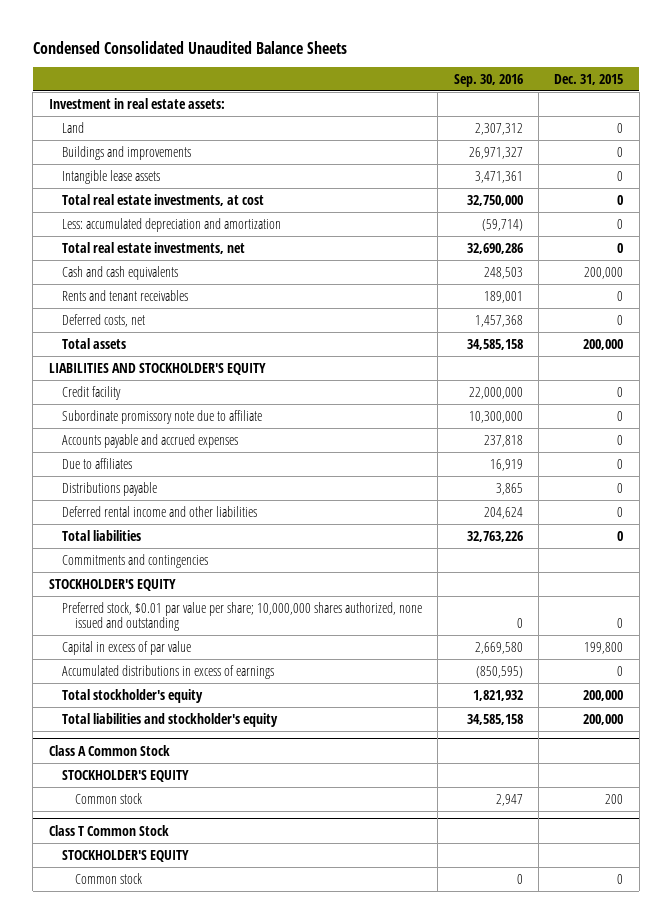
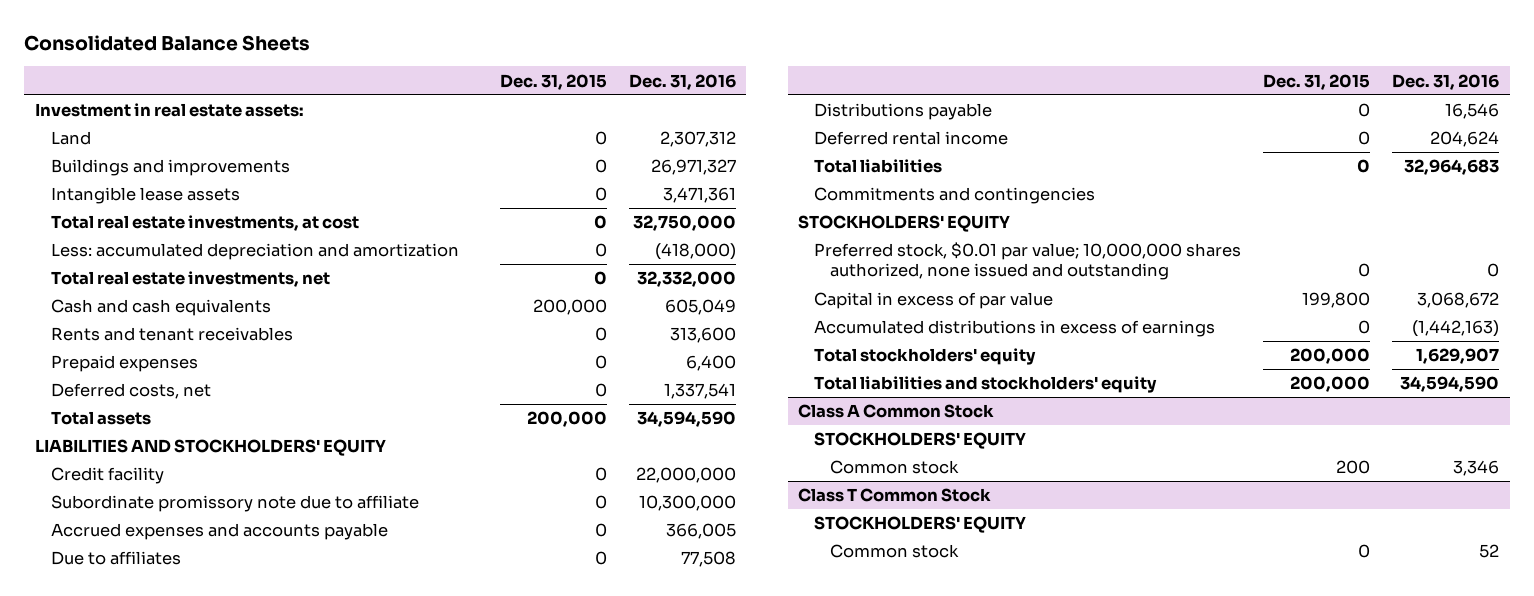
[32,40,347,54] Condensed Consolidated Unaudited Balance Sheets -> [24,34,311,51] Consolidated Balance Sheets
[453,73,523,87] Sep. 30, 2016 -> none
none -> [628,73,736,90] Dec. 31, 2016
none -> [50,355,198,373] Prepaid expenses
[48,362,266,375] LIABILITIES AND STOCKHOLDER'S EQUITY -> [35,439,387,457] LIABILITIES AND STOCKHOLDERS' EQUITY
[62,433,239,448] Accounts payable and accrued expenses -> [50,523,388,541] Accrued expenses and accounts payable
[62,505,258,517] Deferred rental income and other liabilities -> [814,131,1009,146] Deferred rental income
[48,578,176,591] STOCKHOLDER'S EQUITY -> [798,215,1011,233] STOCKHOLDERS' EQUITY
[62,601,423,632] Preferred stock, $0.01 par value per share; 10,000,000 shares authorized, none issued and outstanding -> [814,242,1242,281] Preferred stock, $0.01 par value; 10,000,000 shares authorized, none issued and outstanding
[62,688,204,703] Total stockholder's equity -> [814,348,1037,366] Total stockholders' equity
[62,712,279,727] Total liabilities and stockholder's equity -> [814,376,1158,394] Total liabilities and stockholders' equity
[62,769,190,782] STOCKHOLDER'S EQUITY -> [814,432,1027,450] STOCKHOLDERS' EQUITY
[62,849,190,862] STOCKHOLDER'S EQUITY -> [814,516,1027,534] STOCKHOLDERS' EQUITY

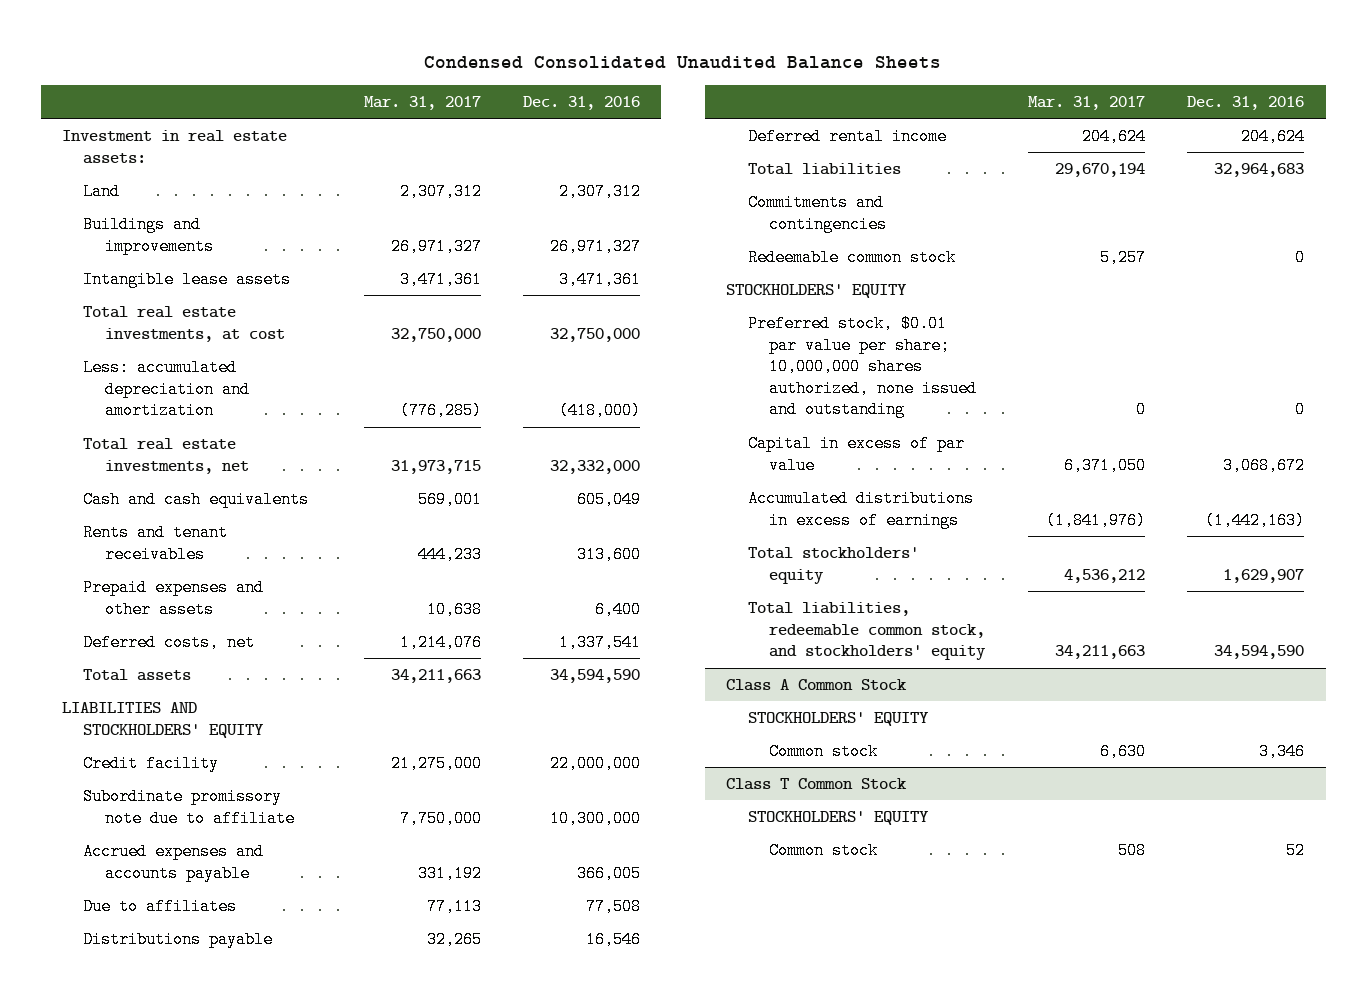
[24,34,311,51] Consolidated Balance Sheets -> [424,55,942,69] Condensed Consolidated Unaudited Balance Sheets
[499,73,607,90] Dec. 31, 2015 -> none
none -> [363,96,481,111] Mar. 31, 2017
[50,355,198,373] Prepaid expenses -> [83,578,265,618] Prepaid expenses and other assets
none -> [747,248,956,266] Redeemable common stock
[814,242,1242,281] Preferred stock, $0.01 par value; 10,000,000 shares authorized, none issued and outstanding -> [747,314,978,419] Preferred stock, $0.01 par value per share; 10,000,000 shares authorized, none issued and outstanding
[814,376,1158,394] Total liabilities and stockholders' equity -> [747,601,987,661] Total liabilities, redeemable common stock, and stockholders' equity

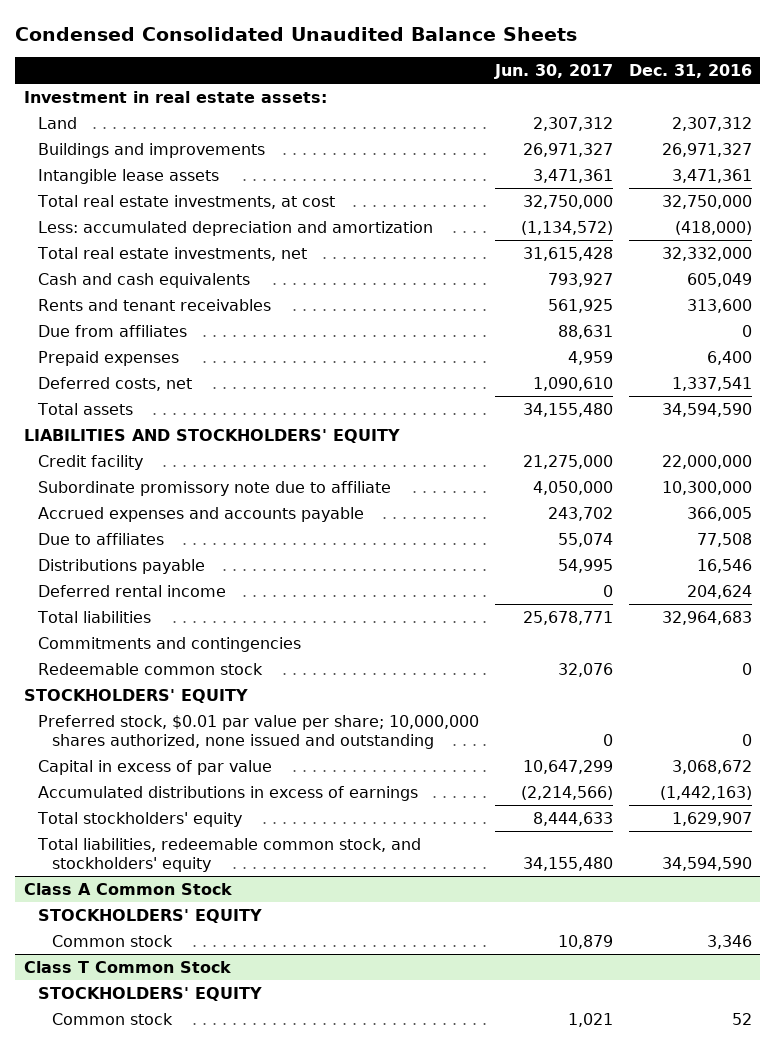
[363,96,481,111] Mar. 31, 2017 -> none
none -> [493,63,613,79] Jun. 30, 2017
[83,578,265,618] Prepaid expenses and other assets -> none
none -> [37,325,187,338] Due from affiliates
none -> [37,351,179,367] Prepaid expenses

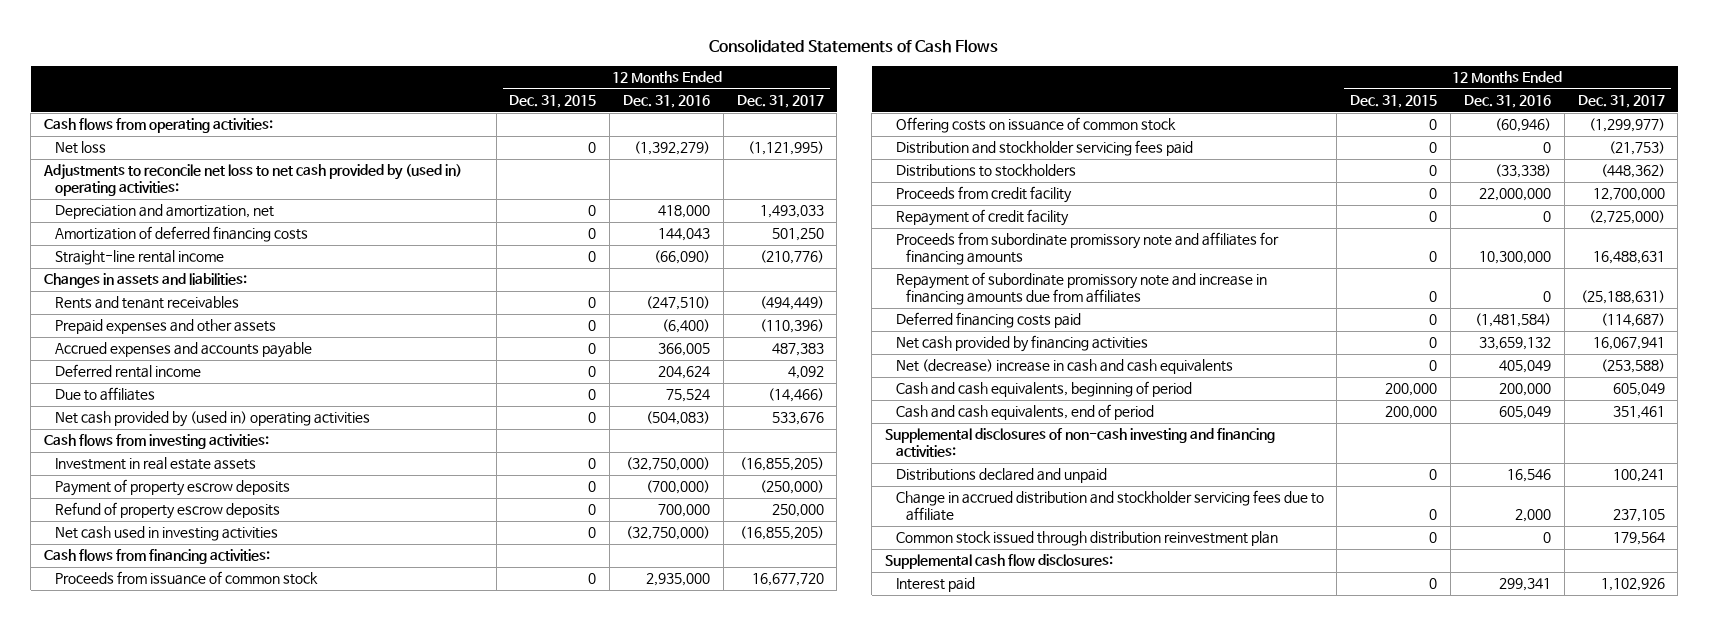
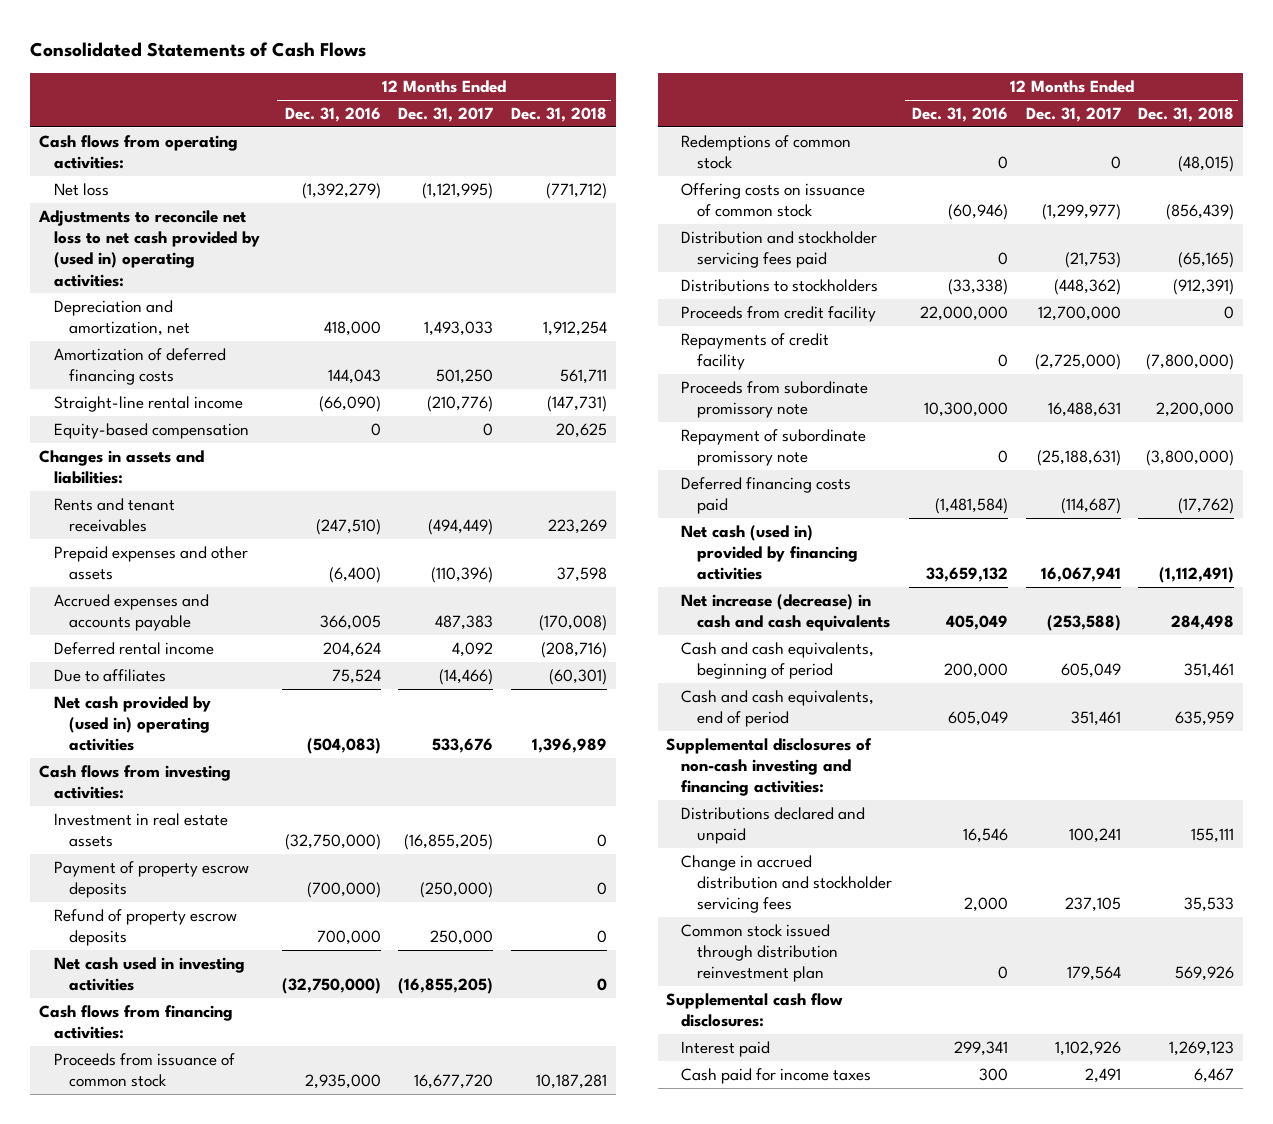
[509,95,597,109] Dec. 31, 2015 -> none
none -> [510,107,607,123] Dec. 31, 2018
none -> [54,422,250,439] Equity-based compensation
none -> [681,134,852,170] Redemptions of common stock
[895,209,1069,227] Repayment of credit facility -> [681,332,830,371] Repayments of credit facility
[895,232,1279,266] Proceeds from subordinate promissory note and affiliates for financing amounts -> [681,380,869,419] Proceeds from subordinate promissory note
[895,272,1267,306] Repayment of subordinate promissory note and increase in financing amounts due from affiliates -> [681,428,867,467] Repayment of subordinate promissory note
[895,335,1148,353] Net cash provided by financing activities -> [681,524,858,581] Net cash (used in) provided by financing activities
[895,359,1233,375] Net (decrease) increase in cash and cash equivalents -> [681,593,890,632] Net increase (decrease) in cash and cash equivalents
[895,490,1324,522] Change in accrued distribution and stockholder servicing fees due to affiliate -> [681,854,892,914] Change in accrued distribution and stockholder servicing fees
none -> [681,1067,872,1084] Cash paid for income taxes

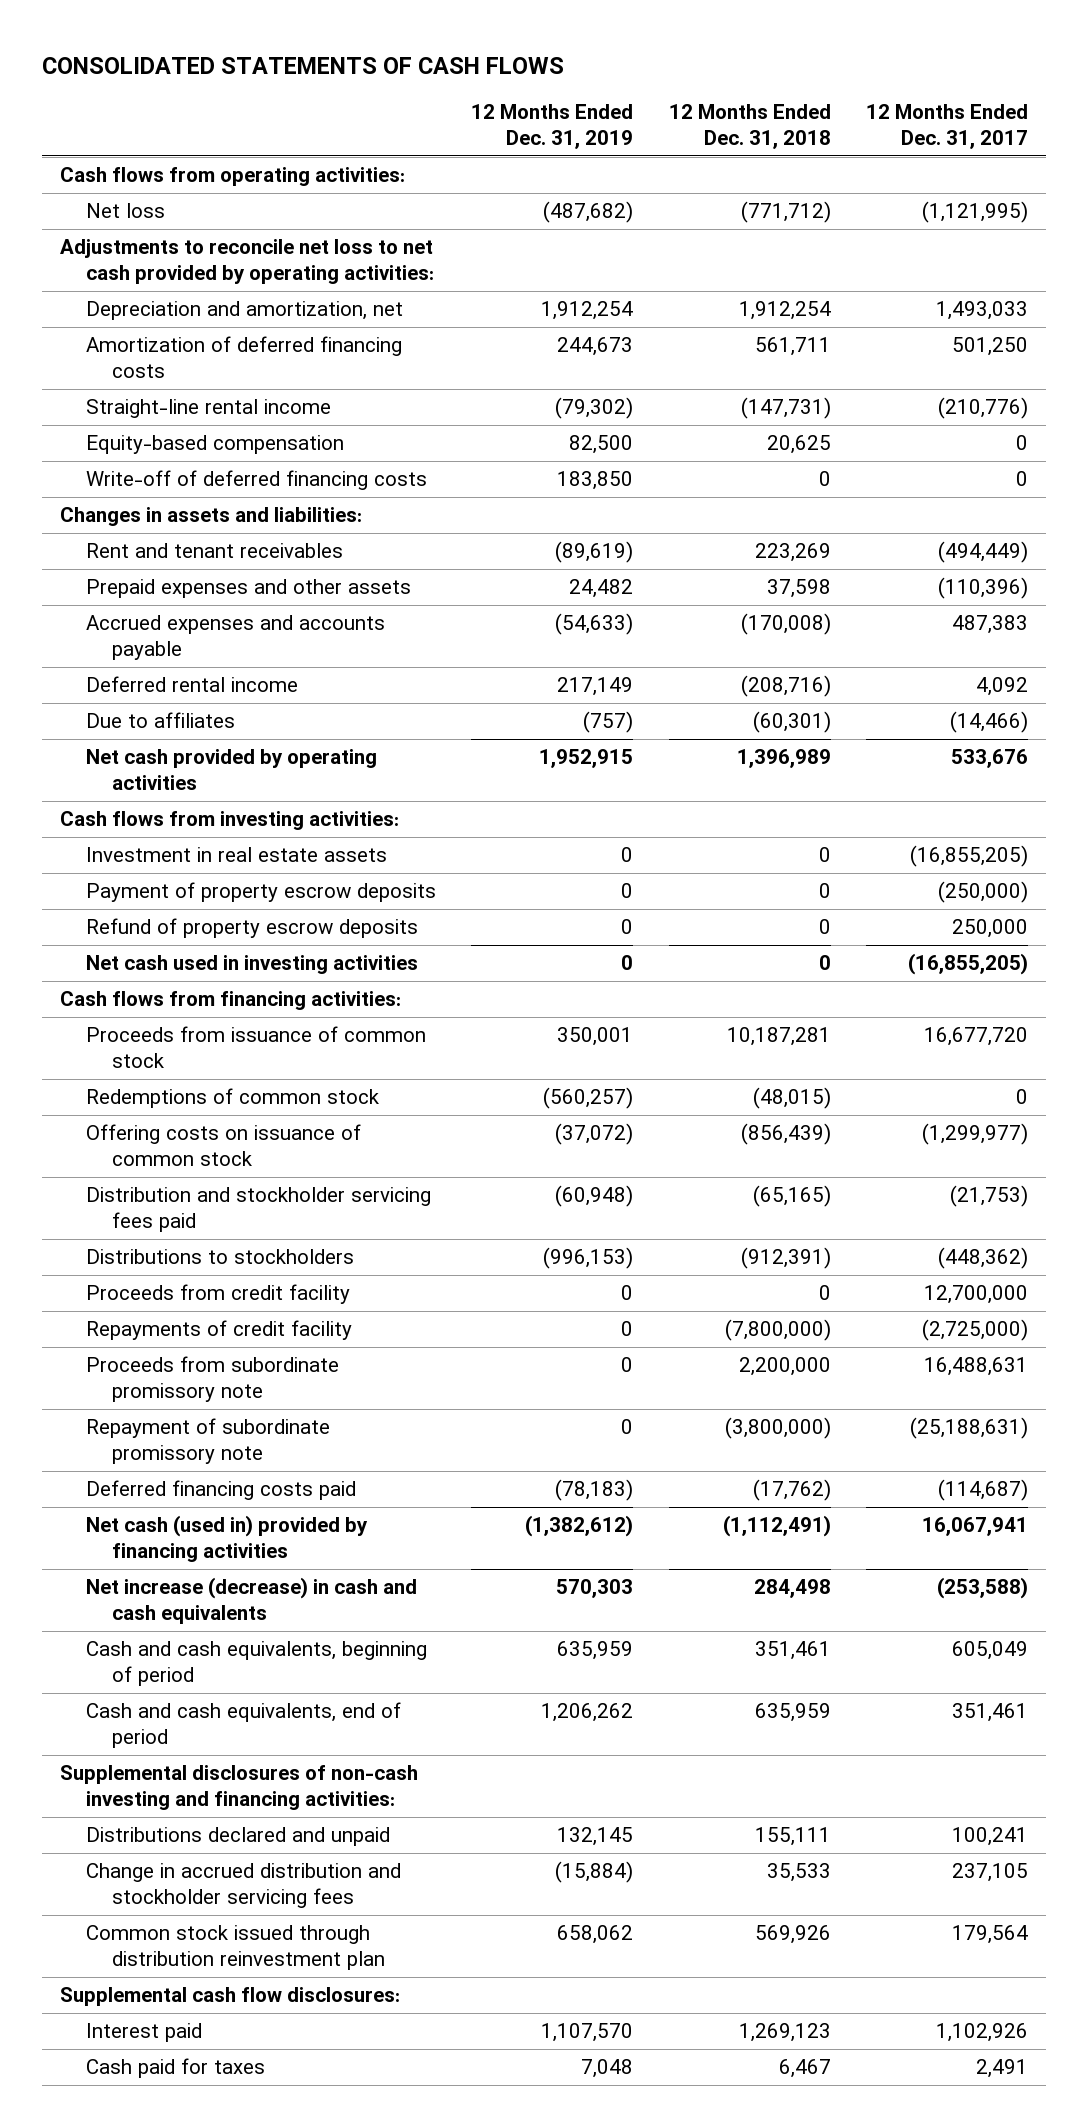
[30,42,367,58] Consolidated Statements of Cash Flows -> [42,56,565,74] CONSOLIDATED STATEMENTS OF CASH FLOWS
[284,107,381,123] Dec. 31, 2016 -> none
none -> [471,104,634,149] 12 Months Ended Dec. 31, 2019
[38,209,261,287] Adjustments to reconcile net loss to net cash provided by (used in) operating activities: -> [60,239,434,284] Adjustments to reconcile net loss to net cash provided by operating activities:
none -> [85,470,427,491] Write-off of deferred financing costs
[54,497,176,533] Rents and tenant receivables -> [85,543,343,559] Rent and tenant receivables
[54,695,212,752] Net cash provided by (used in) operating activities -> [85,749,377,790] Net cash provided by operating activities
[681,1067,872,1084] Cash paid for income taxes -> [85,2058,265,2079] Cash paid for taxes

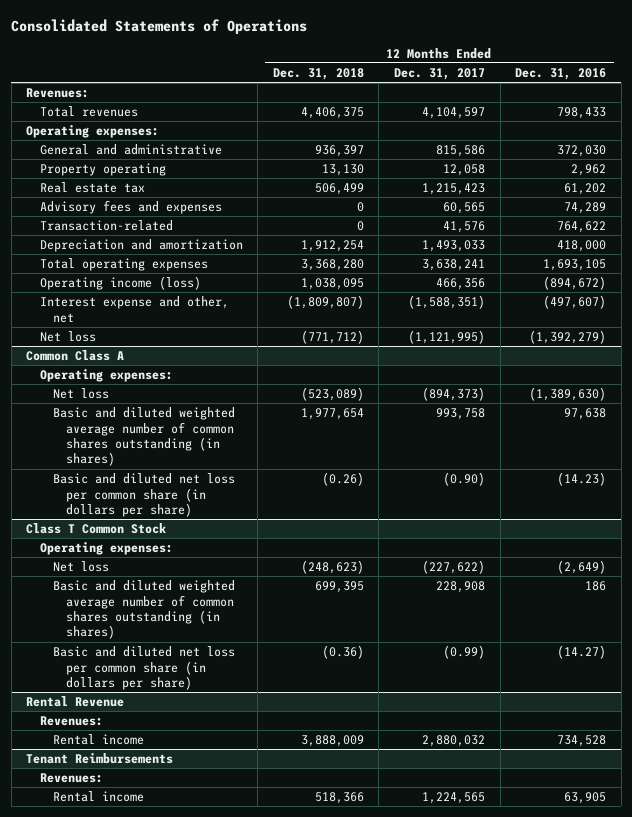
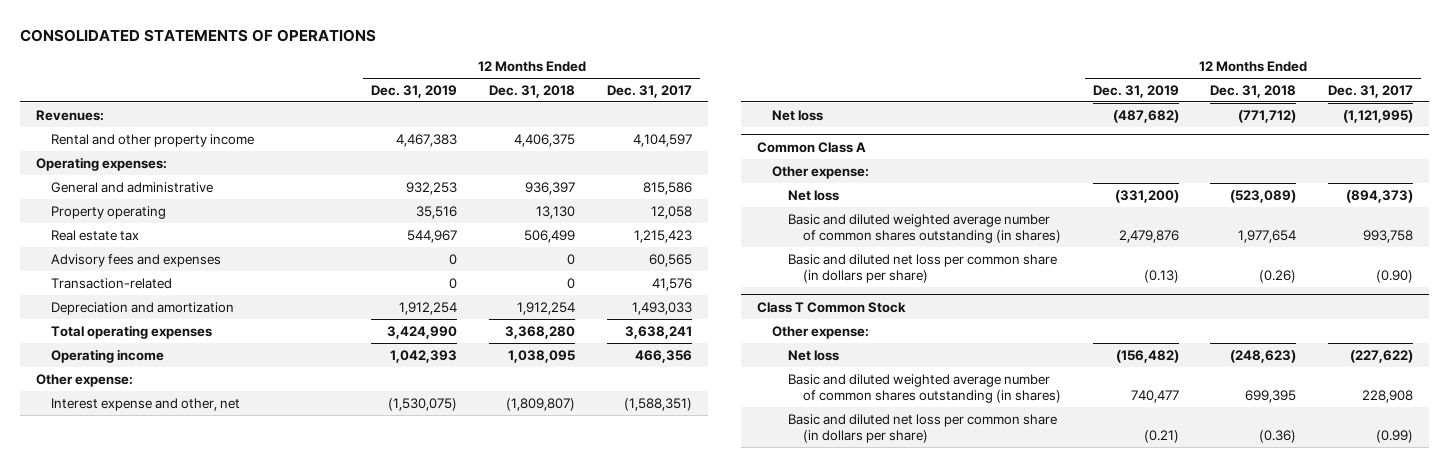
[11,18,308,34] Consolidated Statements of Operations -> [19,28,376,42] CONSOLIDATED STATEMENTS OF OPERATIONS
[515,68,607,81] Dec. 31, 2016 -> none
none -> [371,84,458,98] Dec. 31, 2019
[39,106,138,118] Total revenues -> [51,133,255,147] Rental and other property income
[39,276,201,291] Operating income (loss) -> [51,348,165,363] Operating income
none -> [35,373,133,387] Other expense:
[39,369,173,383] Operating expenses: -> none
none -> [772,165,870,179] Other expense:
[39,542,173,556] Operating expenses: -> none
none -> [772,325,870,339] Other expense:
[26,696,125,708] Rental Revenue -> none
[39,716,103,727] Revenues: -> none
[52,734,144,746] Rental income -> none
[26,753,174,765] Tenant Reimbursements -> none
[39,773,103,784] Revenues: -> none
[52,791,144,803] Rental income -> none

